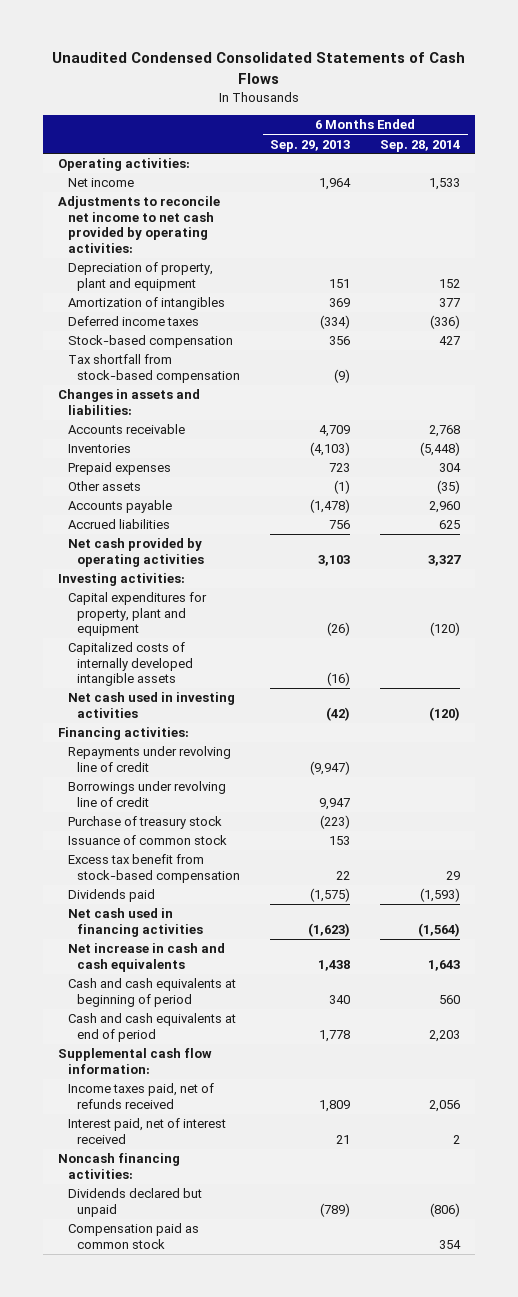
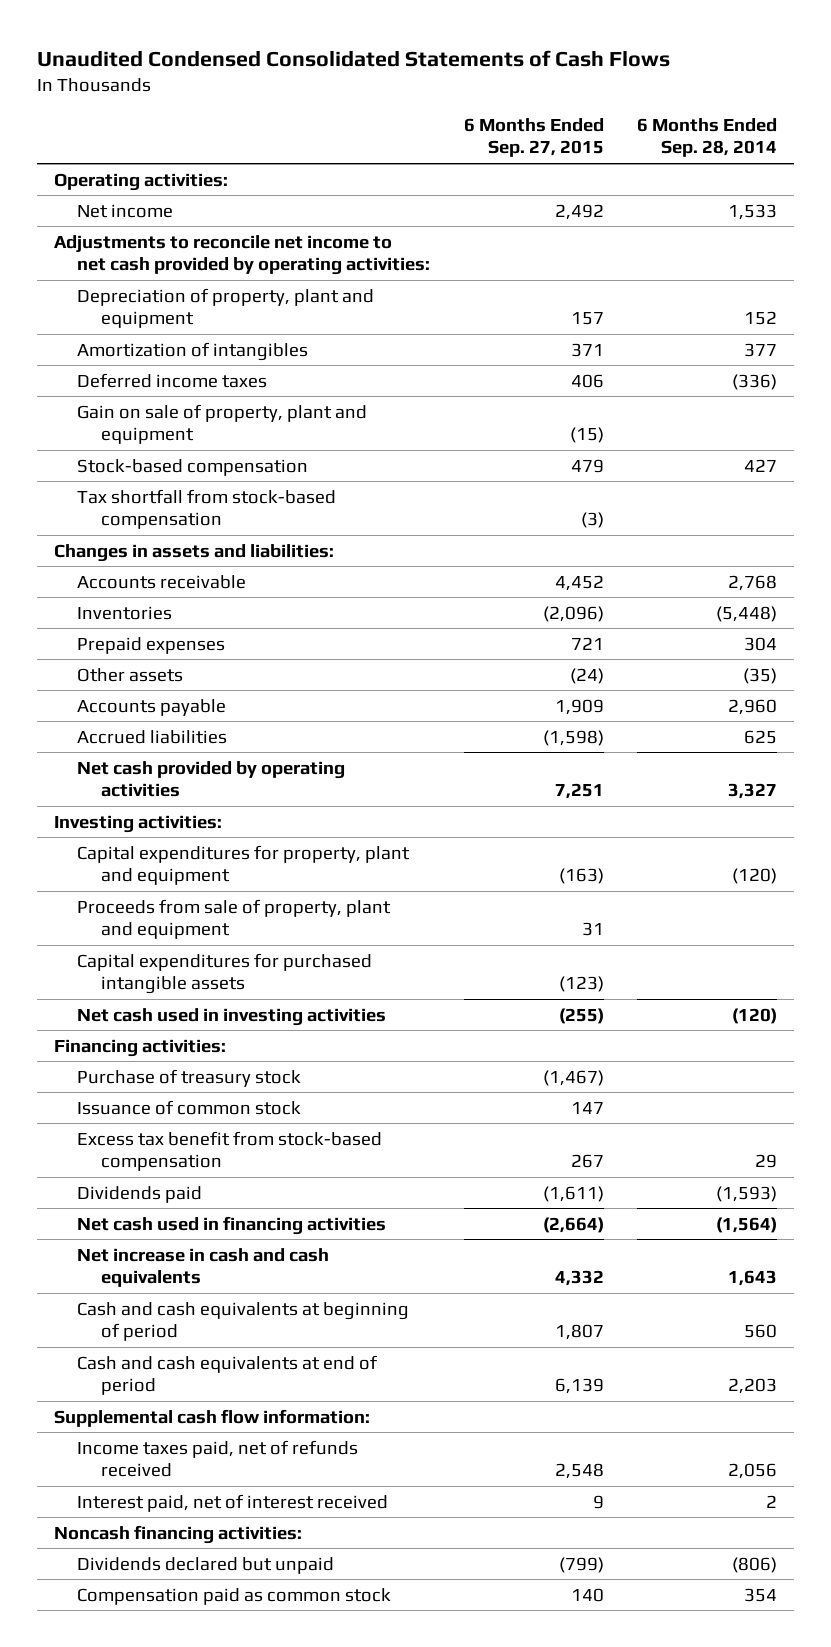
[270,139,351,152] Sep. 29, 2013 -> none
none -> [463,118,604,158] 6 Months Ended Sep. 27, 2015
none -> [77,403,368,444] Gain on sale of property, plant and equipment
none -> [77,898,392,939] Proceeds from sale of property, plant and equipment
[67,642,194,687] Capitalized costs of internally developed intangible assets -> [77,952,373,994] Capital expenditures for purchased intangible assets
[67,746,231,772] Repayments under revolving line of credit -> none
[67,781,226,807] Borrowings under revolving line of credit -> none

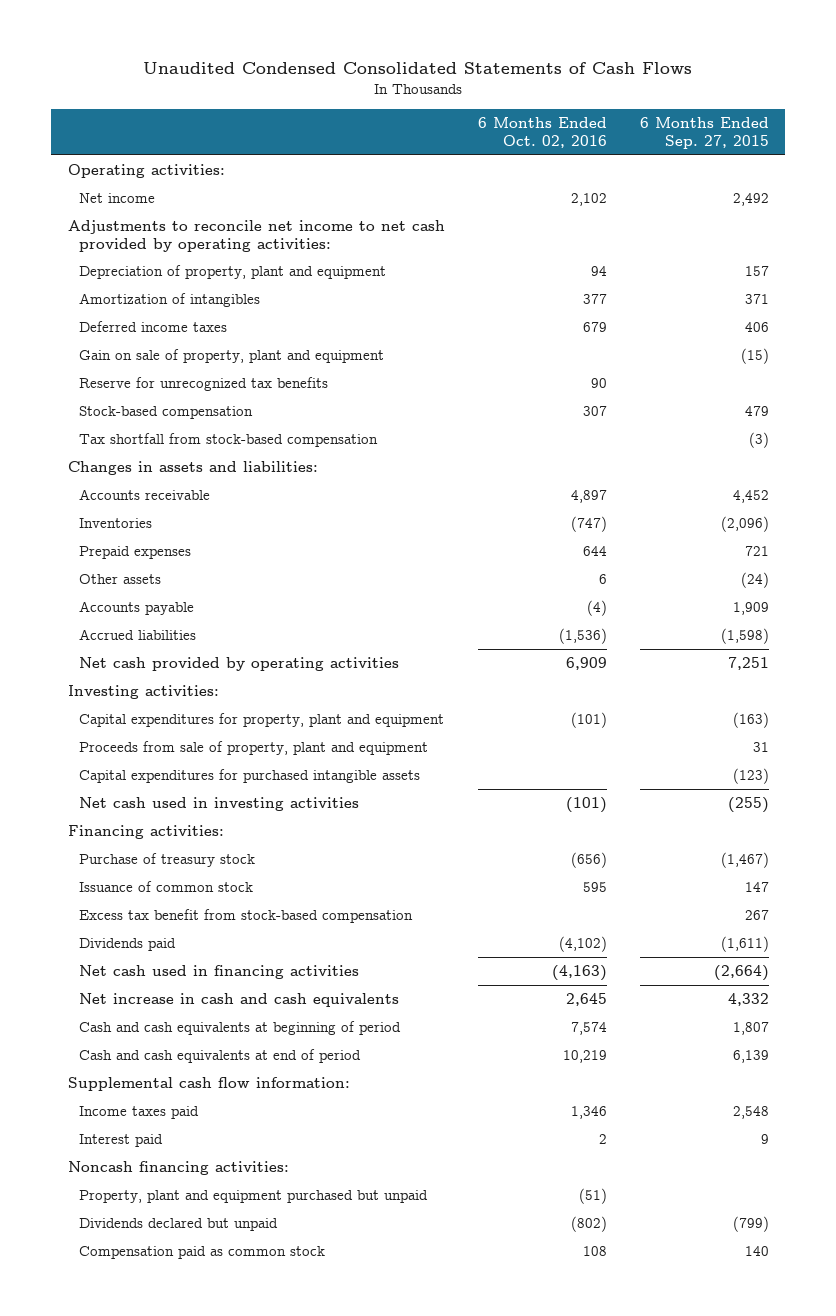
[636,118,777,158] 6 Months Ended Sep. 28, 2014 -> none
none -> [477,117,607,148] 6 Months Ended Oct. 02, 2016
none -> [78,377,328,392] Reserve for unrecognized tax benefits
[77,1439,359,1477] Income taxes paid, net of refunds received -> [78,1106,199,1120] Income taxes paid
[77,1493,389,1512] Interest paid, net of interest received -> [78,1134,163,1148] Interest paid
none -> [78,1190,428,1204] Property, plant and equipment purchased but unpaid

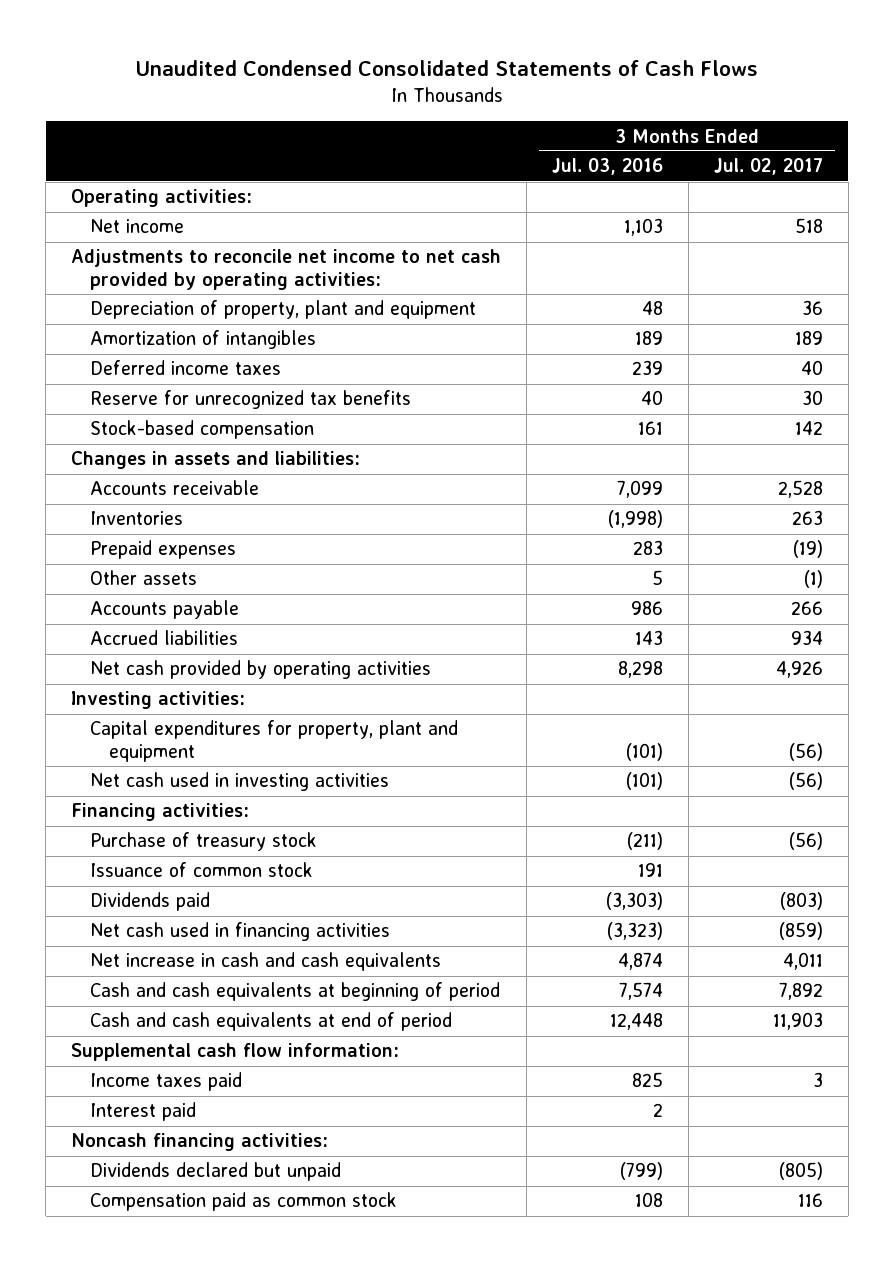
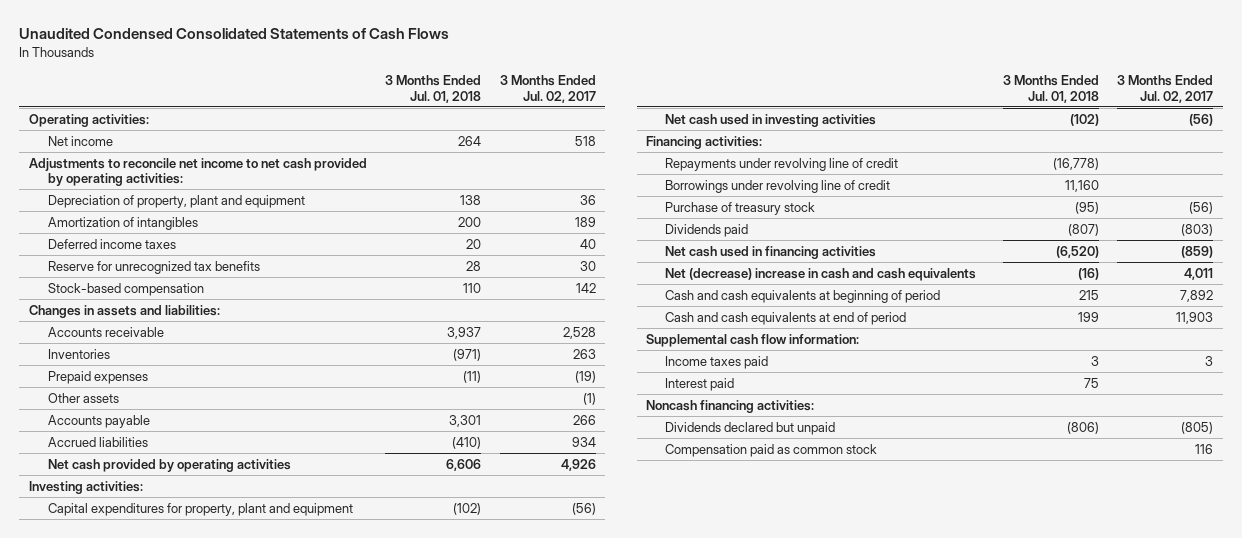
[551,158,663,176] Jul. 03, 2016 -> none
none -> [385,75,482,103] 3 Months Ended Jul. 01, 2018
none -> [665,157,899,171] Repayments under revolving line of credit
none -> [665,179,891,193] Borrowings under revolving line of credit
[90,862,314,878] Issuance of common stock -> none
[90,952,442,972] Net increase in cash and cash equivalents -> [665,267,977,281] Net (decrease) increase in cash and cash equivalents

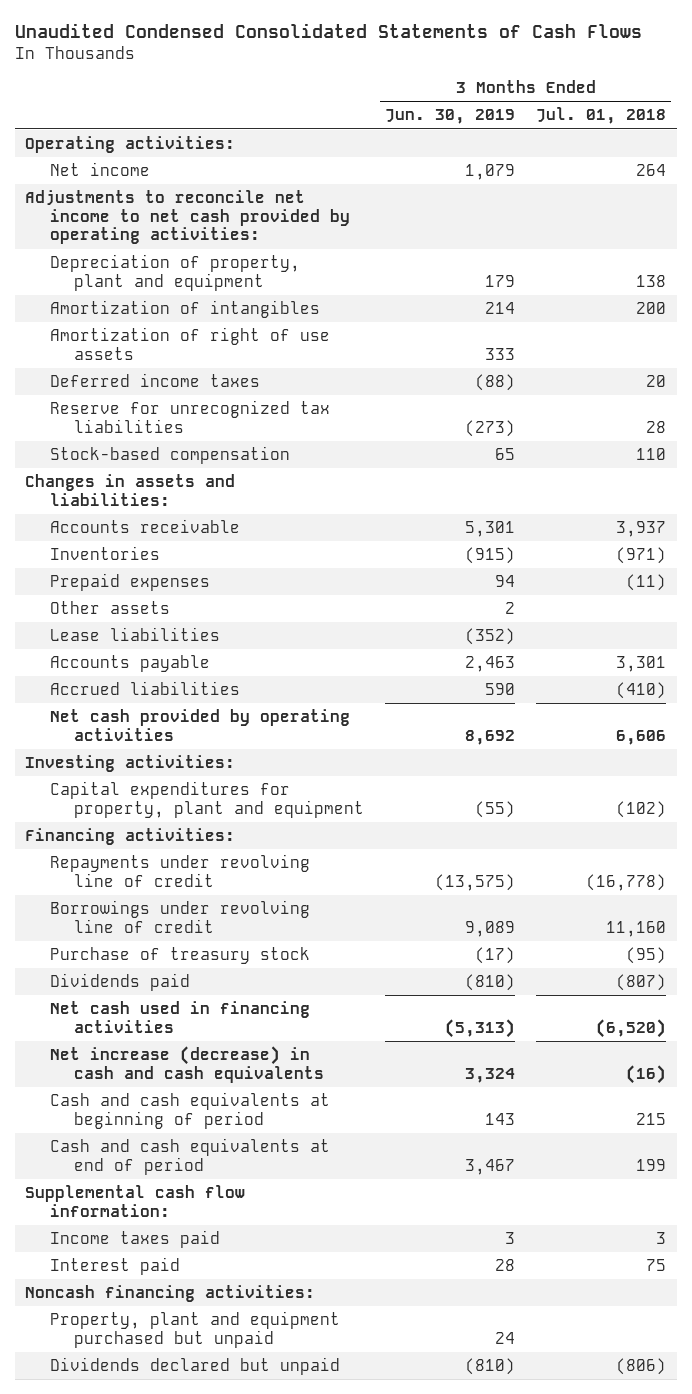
[499,75,596,103] 3 Months Ended Jul. 02, 2017 -> none
none -> [385,109,516,125] Jun. 30, 2019
none -> [49,326,330,360] Amortization of right of use assets
[47,260,260,274] Reserve for unrecognized tax benefits -> [49,399,330,433] Reserve for unrecognized tax liabilities
none -> [49,626,220,641] Lease liabilities
[665,113,877,127] Net cash used in investing activities -> none
[665,267,977,281] Net (decrease) increase in cash and cash equivalents -> [49,1045,325,1083] Net increase (decrease) in cash and cash equivalents
none -> [49,1310,340,1348] Property, plant and equipment purchased but unpaid
[665,443,878,457] Compensation paid as common stock -> none

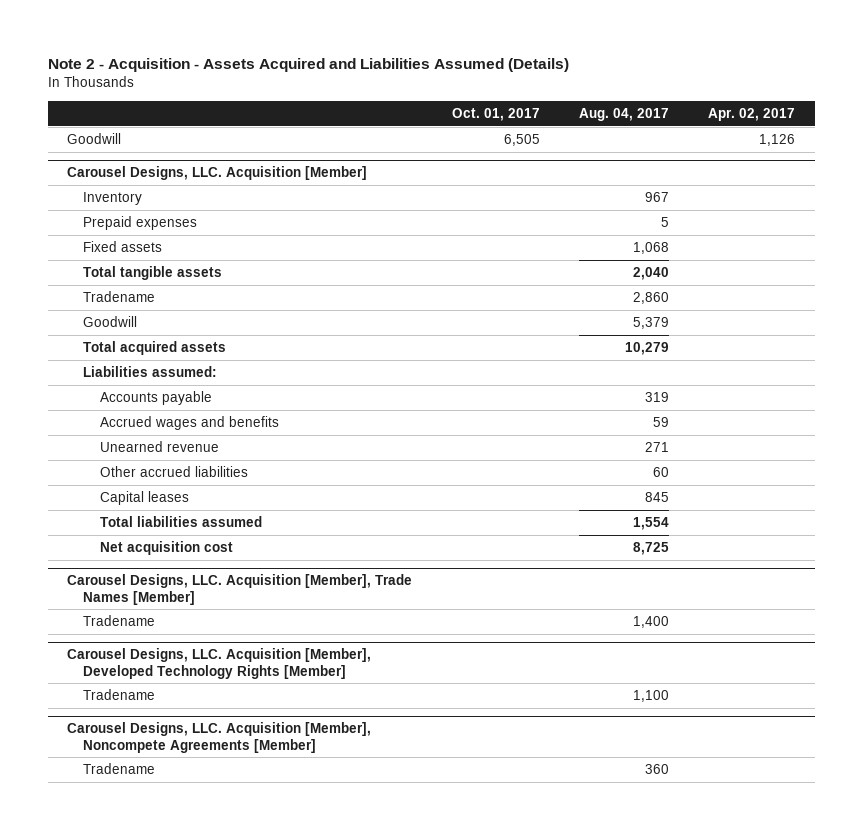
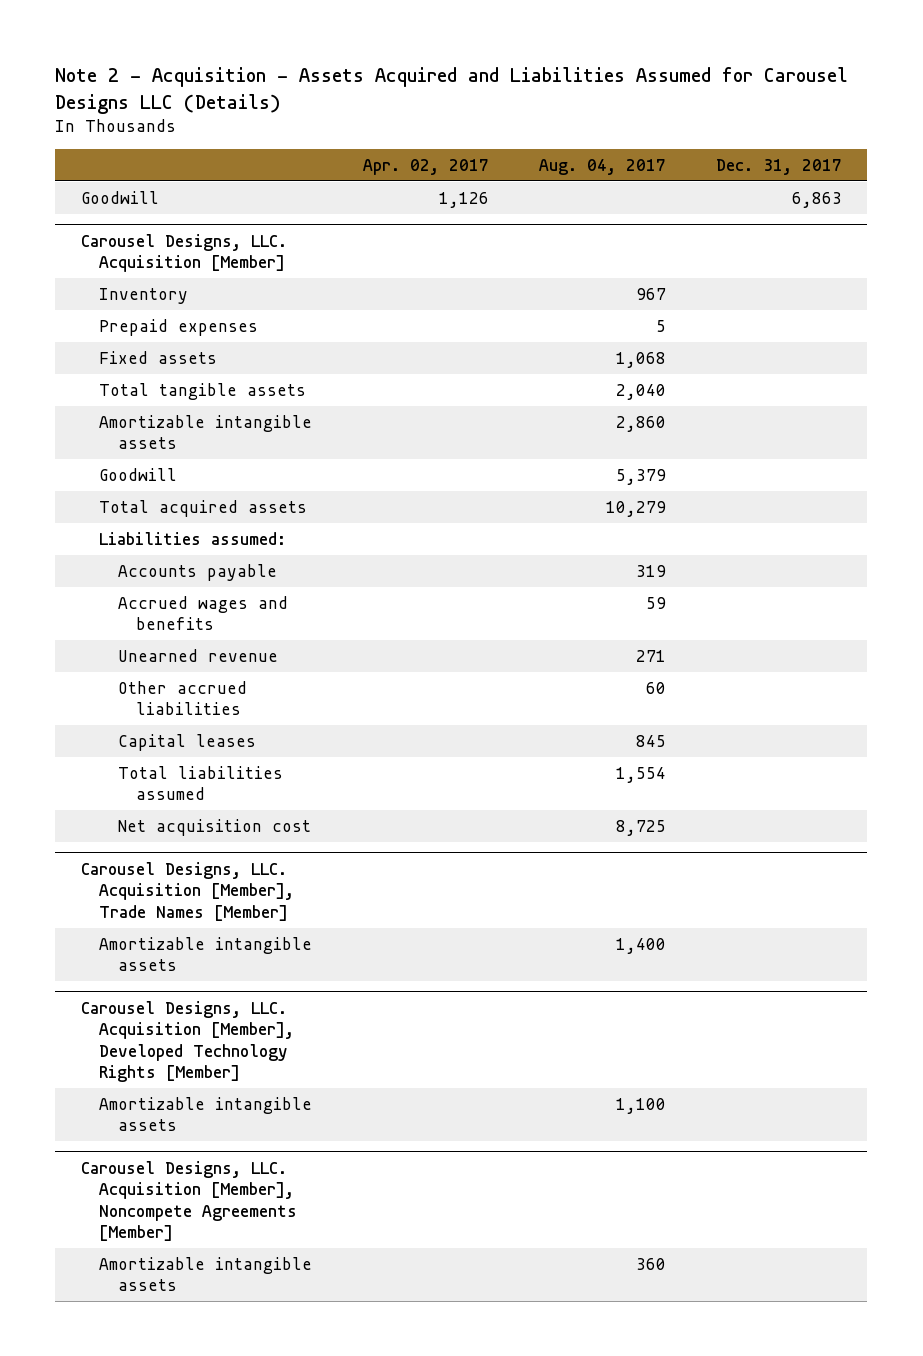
[47,57,569,72] Note 2 - Acquisition - Assets Acquired and Liabilities Assumed (Details) -> [55,67,849,114] Note 2 - Acquisition - Assets Acquired and Liabilities Assumed for Carousel Designs LLC (Details)
[451,108,540,122] Oct. 01, 2017 -> none
none -> [716,158,843,175] Dec. 31, 2017
[83,291,156,303] Tradename -> [99,414,313,450] Amortizable intangible assets
[83,615,156,627] Tradename -> [99,936,313,972] Amortizable intangible assets
[83,689,156,701] Tradename -> [99,1096,313,1132] Amortizable intangible assets
[83,763,156,775] Tradename -> [99,1256,313,1292] Amortizable intangible assets

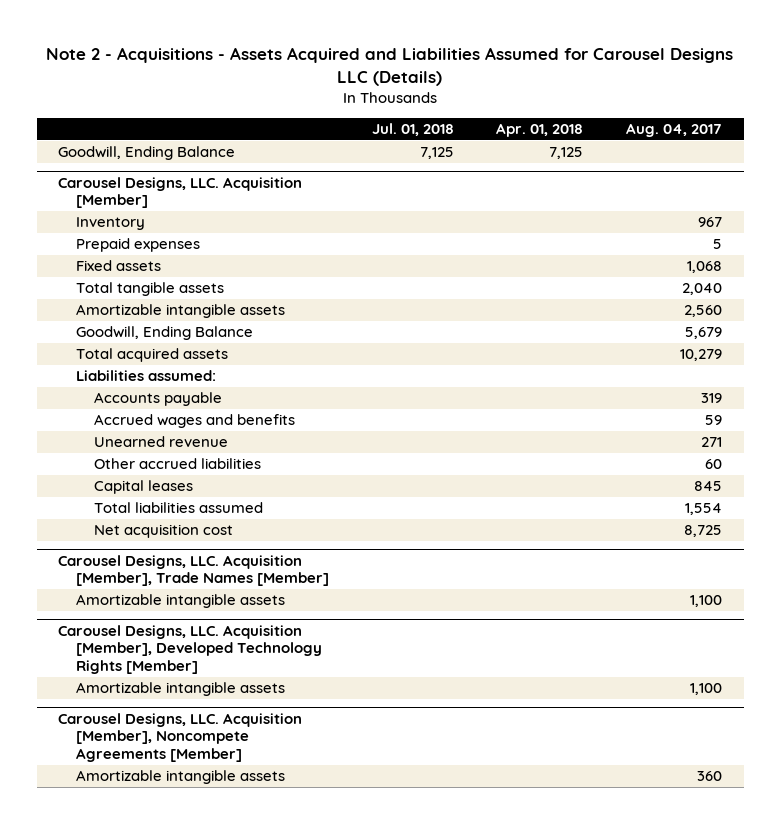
[55,67,849,114] Note 2 - Acquisition - Assets Acquired and Liabilities Assumed for Carousel Designs LLC (Details) -> [46,46,734,86] Note 2 - Acquisitions - Assets Acquired and Liabilities Assumed for Carousel Designs LLC (Details)
[362,158,489,175] Apr. 02, 2017 -> none
[716,158,843,175] Dec. 31, 2017 -> none
none -> [371,123,454,137] Jul. 01, 2018
none -> [496,123,584,138] Apr. 01, 2018
[80,190,159,204] Goodwill -> [57,146,235,161] Goodwill, Ending Balance
[615,415,666,432] 2,860 -> [684,305,723,318] 2,560
[99,467,178,481] Goodwill -> [75,326,253,341] Goodwill, Ending Balance
[615,468,666,485] 5,379 -> [685,327,723,340] 5,679
[615,937,666,954] 1,400 -> [690,595,723,608] 1,100

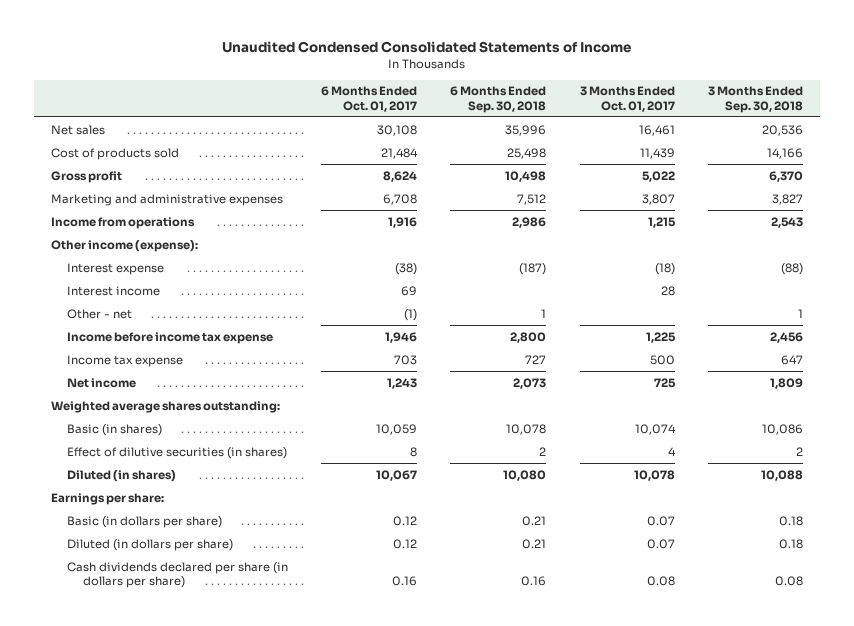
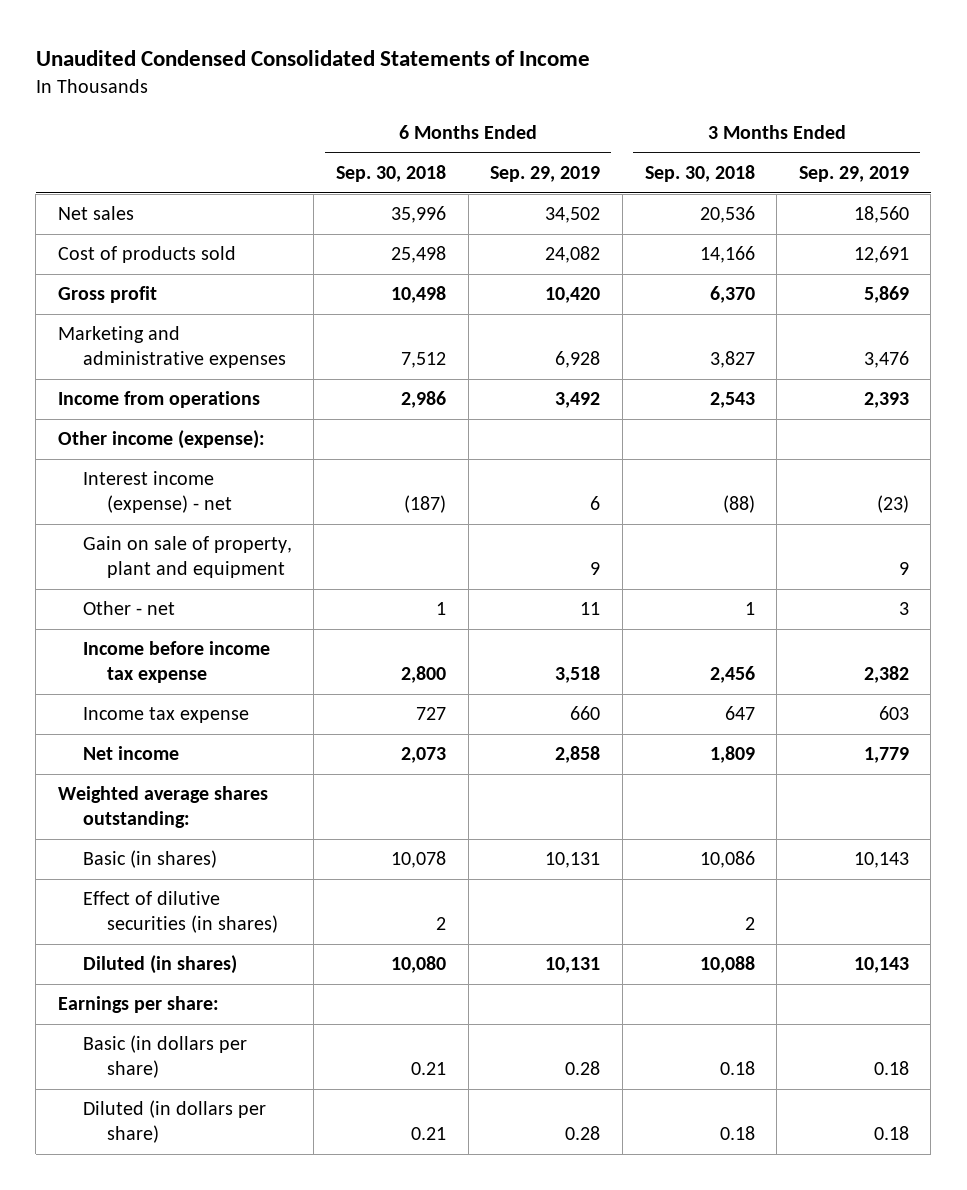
[321,86,418,112] 6 Months Ended Oct. 01, 2017 -> none
[579,86,675,112] 3 Months Ended Oct. 01, 2017 -> none
none -> [490,166,601,183] Sep. 29, 2019
none -> [798,166,909,183] Sep. 29, 2019
[66,285,160,296] Interest income -> none
[66,262,164,275] Interest expense -> [82,471,233,513] Interest income (expense) - net
none -> [82,536,292,578] Gain on sale of property, plant and equipment
[66,561,288,589] Cash dividends declared per share (in dollars per share) -> none

